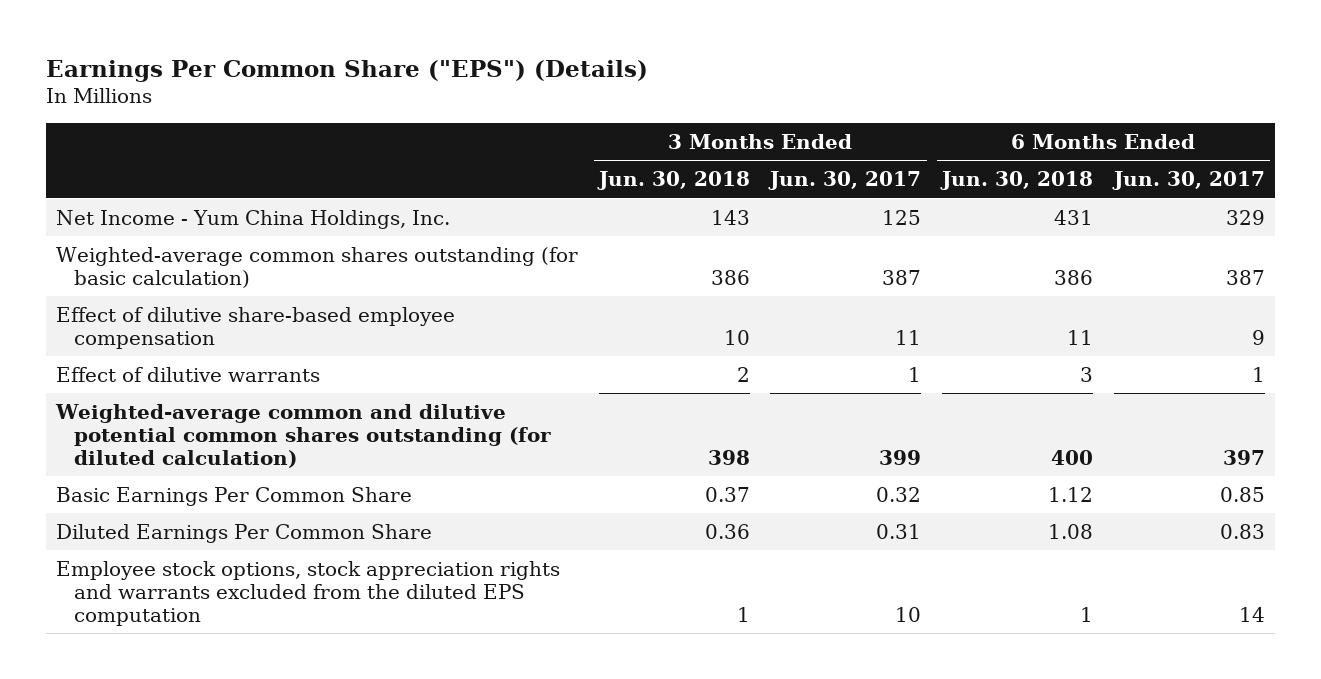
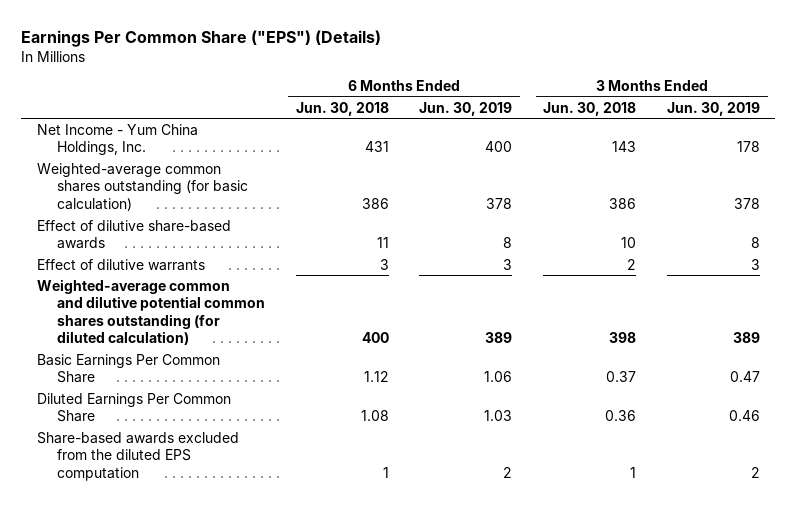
[768,171,922,191] Jun. 30, 2017 -> none
[1111,171,1265,191] Jun. 30, 2017 -> none
none -> [419,101,513,116] Jun. 30, 2019
none -> [667,101,761,116] Jun. 30, 2019
[56,306,456,349] Effect of dilutive share-based employee compensation -> [36,219,231,250] Effect of dilutive share-based awards
[56,560,561,626] Employee stock options, stock appreciation rights and warrants excluded from the diluted EPS computation -> [36,431,239,481] Share-based awards excluded from the diluted EPS computation

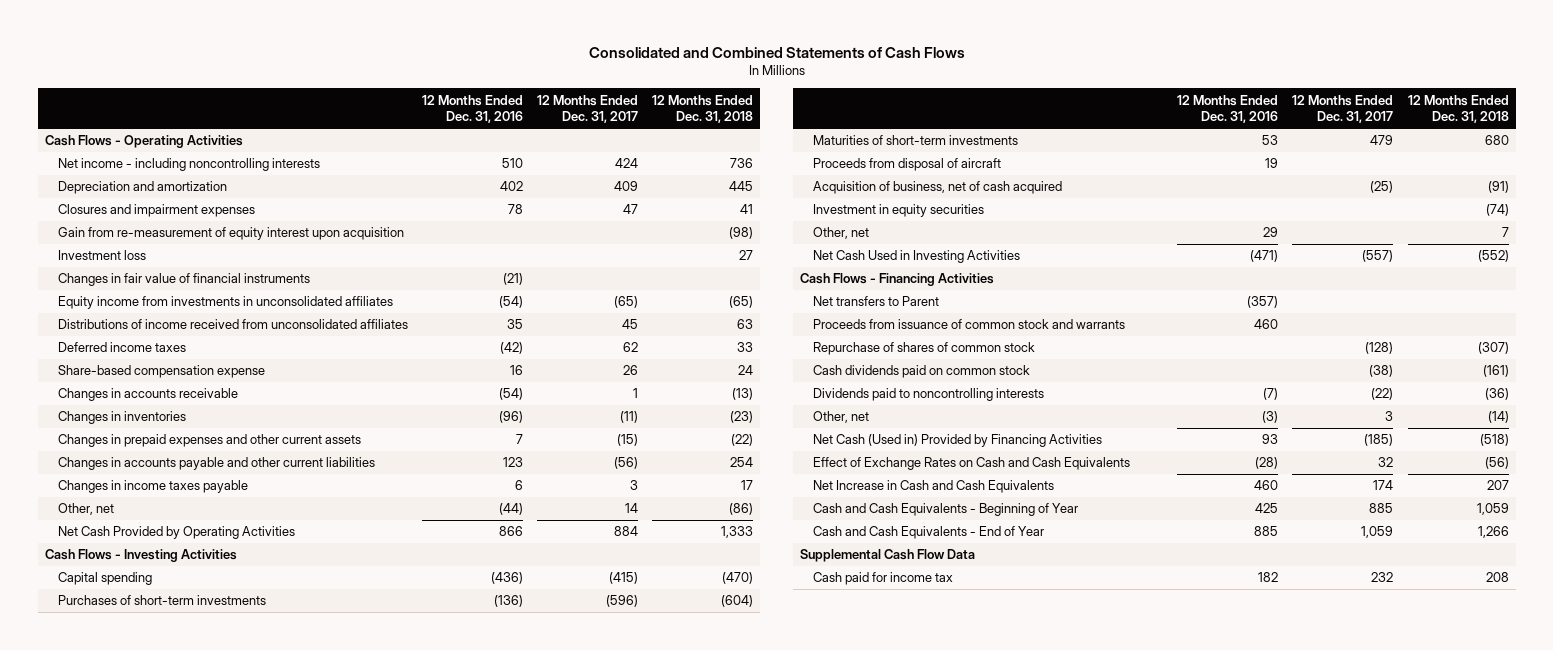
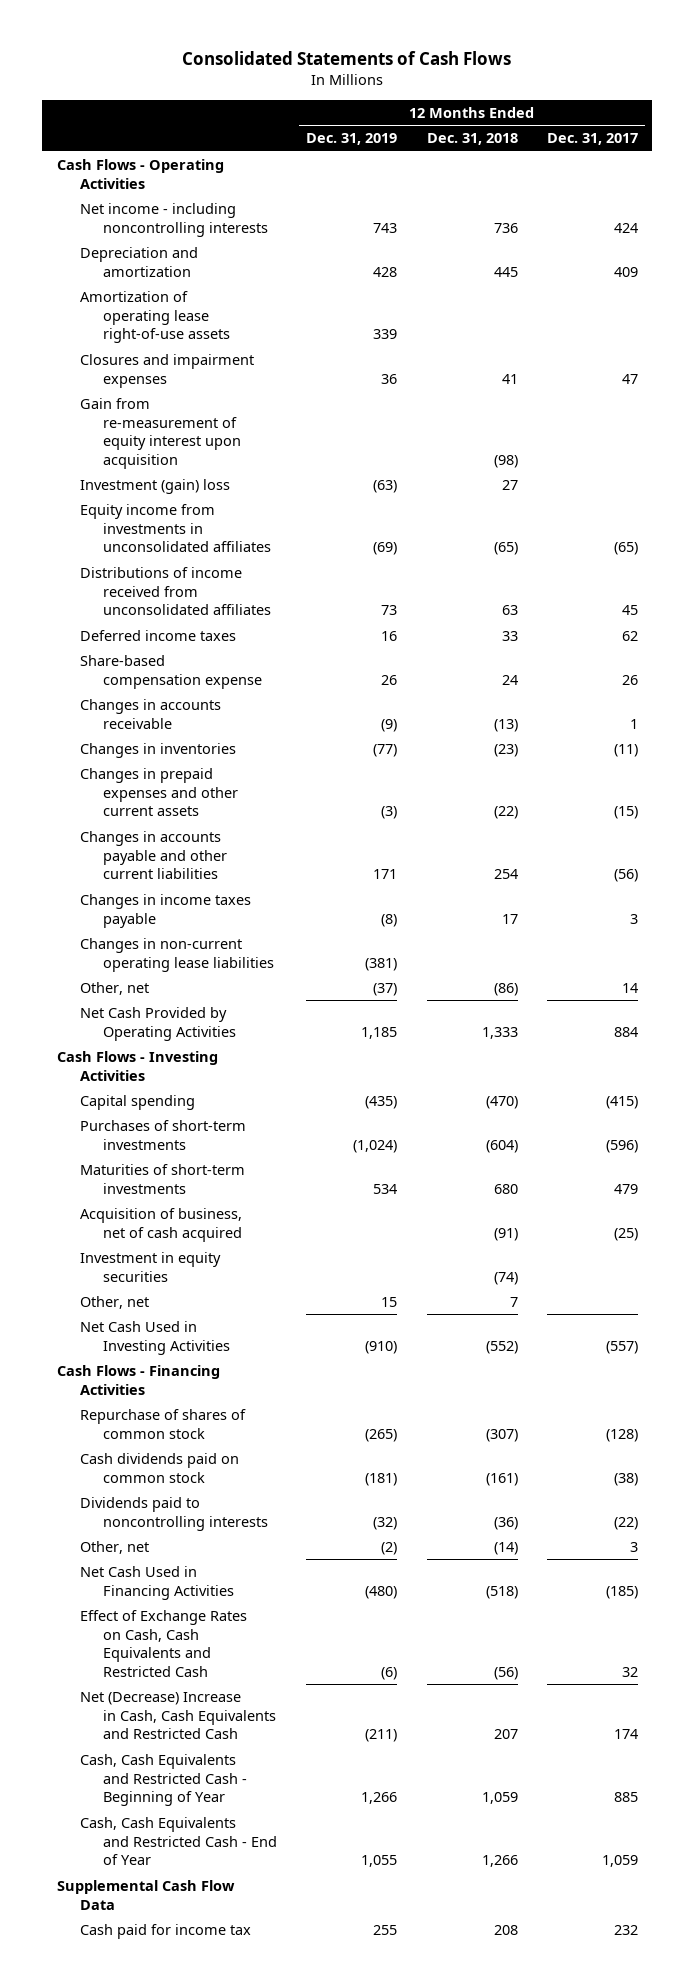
[588,46,965,58] Consolidated and Combined Statements of Cash Flows -> [182,51,512,66] Consolidated Statements of Cash Flows
[422,94,524,124] 12 Months Ended Dec. 31, 2016 -> none
none -> [306,133,398,146] Dec. 31, 2019
none -> [79,291,230,344] Amortization of operating lease right-of-use assets
[57,273,310,287] Changes in fair value of financial instruments -> none
[57,250,146,261] Investment loss -> [79,479,230,495] Investment (gain) loss
none -> [79,938,274,972] Changes in non-current operating lease liabilities
[813,158,1002,172] Proceeds from disposal of aircraft -> none
[813,296,940,307] Net transfers to Parent -> none
[813,319,1126,330] Proceeds from issuance of common stock and warrants -> none
[813,434,1103,448] Net Cash (Used in) Provided by Financing Activities -> [79,1566,234,1600] Net Cash Used in Financing Activities
[813,457,1131,471] Effect of Exchange Rates on Cash and Cash Equivalents -> [79,1610,247,1678] Effect of Exchange Rates on Cash, Cash Equivalents and Restricted Cash
[813,480,1055,494] Net Increase in Cash and Cash Equivalents -> [79,1692,276,1740] Net (Decrease) Increase in Cash, Cash Equivalents and Restricted Cash
[813,503,1079,517] Cash and Cash Equivalents - Beginning of Year -> [79,1754,247,1807] Cash, Cash Equivalents and Restricted Cash - Beginning of Year
[813,526,1045,540] Cash and Cash Equivalents - End of Year -> [79,1817,277,1866] Cash, Cash Equivalents and Restricted Cash - End of Year

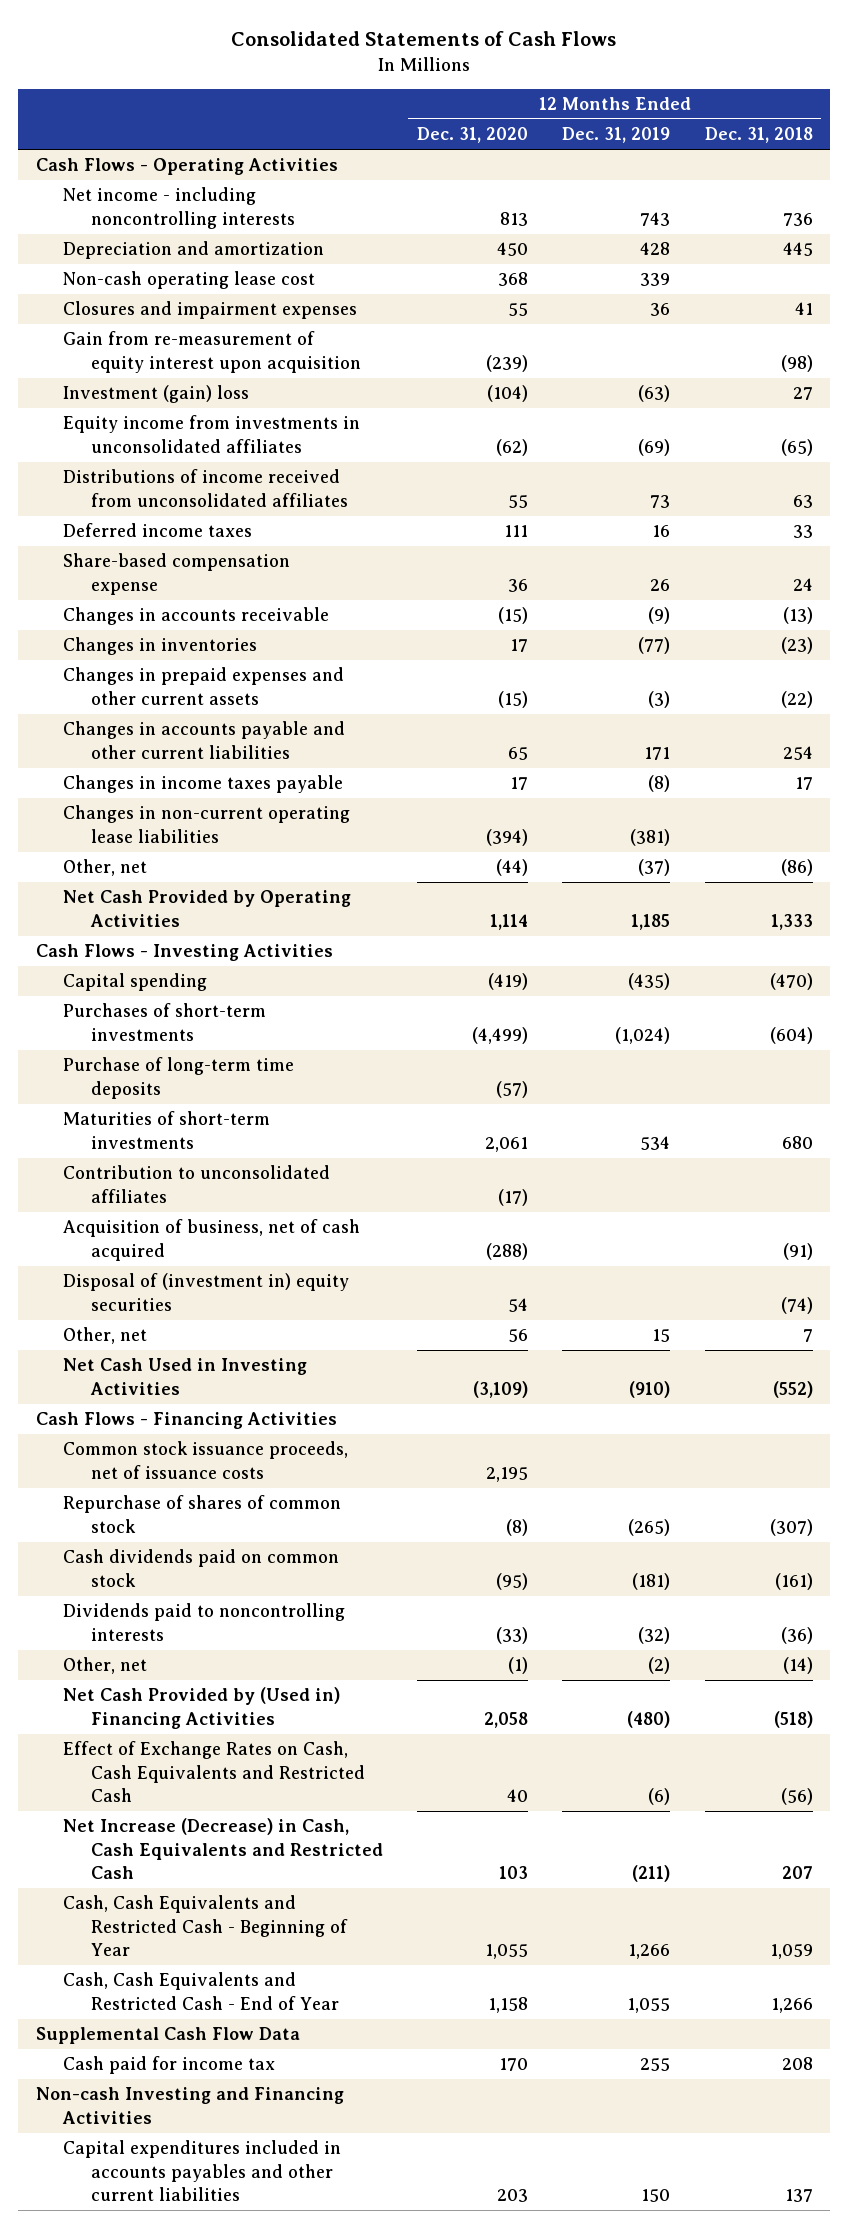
[546,133,638,146] Dec. 31, 2017 -> none
none -> [417,127,529,144] Dec. 31, 2020
[79,291,230,344] Amortization of operating lease right-of-use assets -> [63,271,316,290] Non-cash operating lease cost
none -> [63,1057,295,1099] Purchase of long-term time deposits
none -> [63,1165,331,1203] Contribution to unconsolidated affiliates
[79,1252,221,1282] Investment in equity securities -> [63,1273,350,1311] Disposal of (investment in) equity securities
none -> [63,1441,349,1479] Common stock issuance proceeds, net of issuance costs
[79,1566,234,1600] Net Cash Used in Financing Activities -> [63,1687,341,1729] Net Cash Provided by (Used in) Financing Activities
[79,1692,276,1740] Net (Decrease) Increase in Cash, Cash Equivalents and Restricted Cash -> [63,1818,383,1879] Net Increase (Decrease) in Cash, Cash Equivalents and Restricted Cash
none -> [35,2087,344,2124] Non-cash Investing and Financing Activities
none -> [63,2140,342,2201] Capital expenditures included in accounts payables and other current liabilities

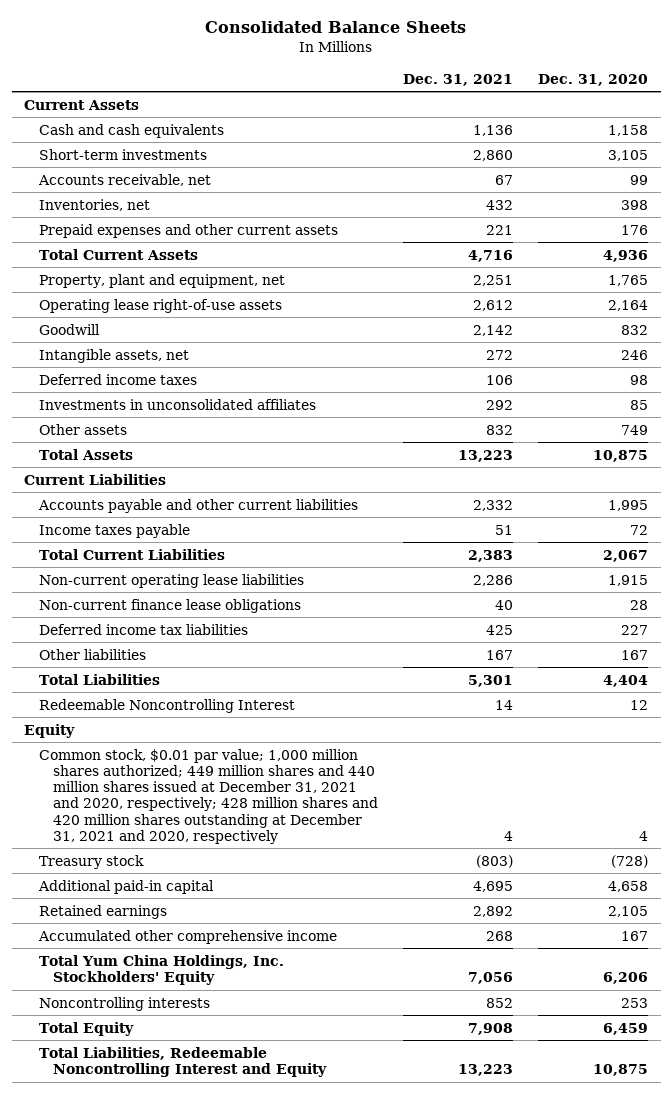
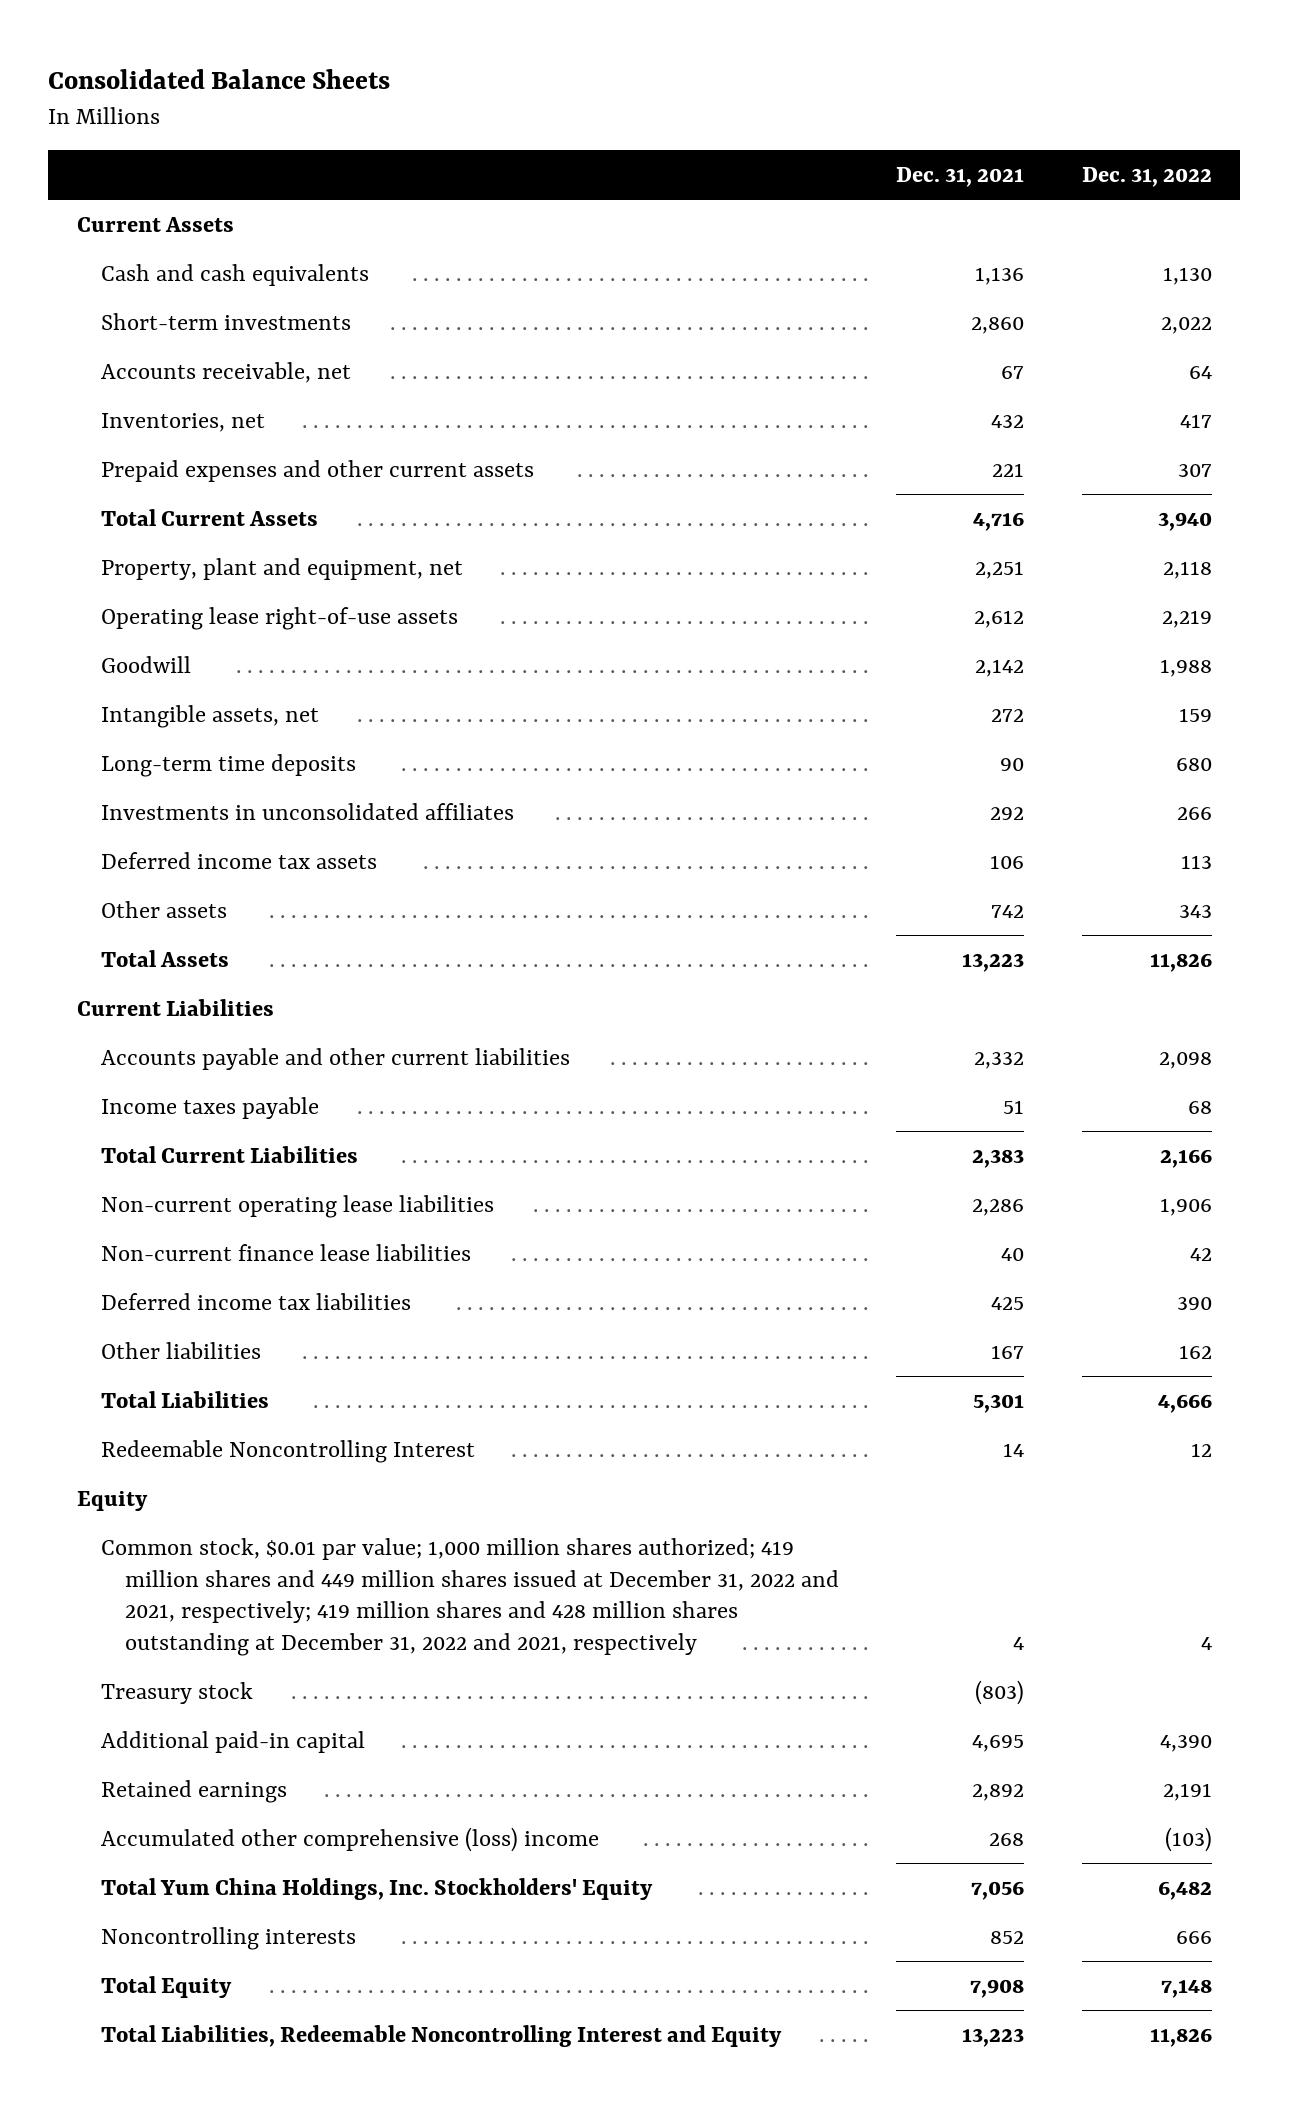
[538,73,649,86] Dec. 31, 2020 -> none
none -> [1081,167,1212,188] Dec. 31, 2022
[38,373,197,385] Deferred income taxes -> none
none -> [100,754,356,778] Long-term time deposits
none -> [100,852,377,870] Deferred income tax assets
[485,424,513,435] 832 -> [991,905,1025,919] 742
[38,598,301,613] Non-current finance lease obligations -> [100,1244,471,1262] Non-current finance lease liabilities
[38,748,378,844] Common stock, $0.01 par value; 1,000 million shares authorized; 449 million shares and 440 million shares issued at December 31, 2021 and 2020, respectively; 428 million shares and 420 million shares outstanding at December 31, 2021 and 2020, respectively -> [100,1538,839,1656] Common stock, $0.01 par value; 1,000 million shares authorized; 419 million shares and 449 million shares issued at December 31, 2022 and 2021, respectively; 419 million shares and 428 million shares outstanding at December 31, 2022 and 2021, respectively
[37,929,337,944] Accumulated other comprehensive income -> [100,1827,599,1853] Accumulated other comprehensive (loss) income

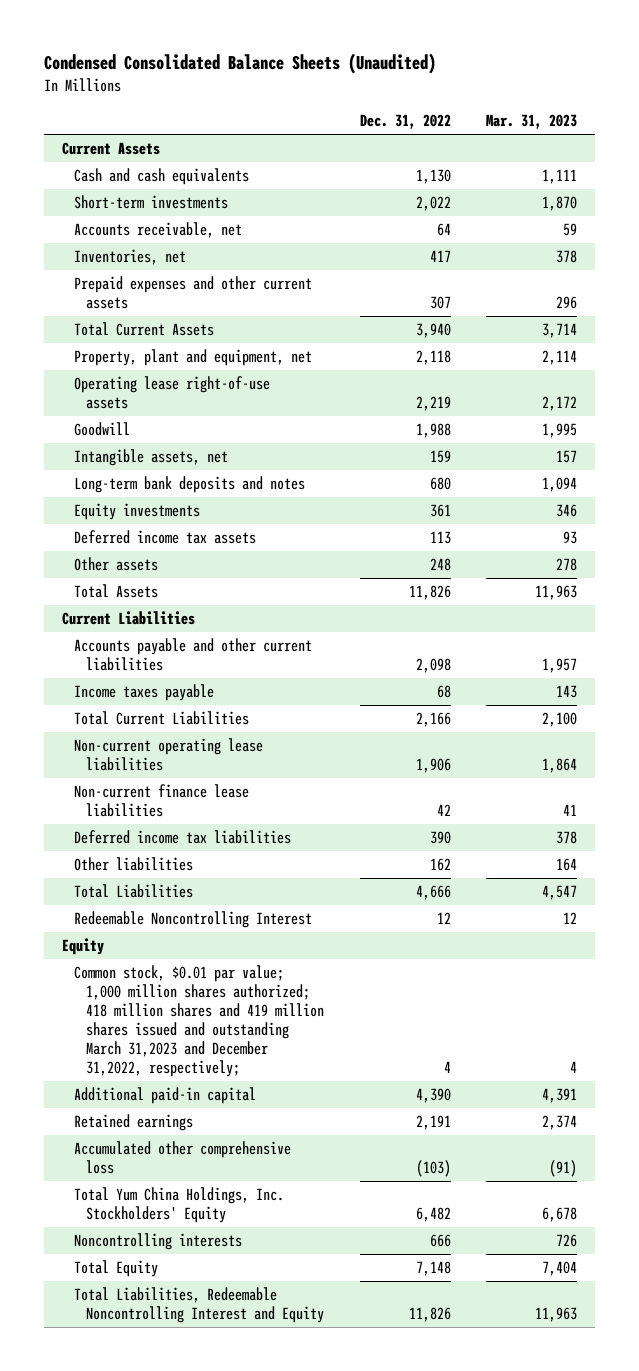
[48,68,391,89] Consolidated Balance Sheets -> [44,53,437,75] Condensed Consolidated Balance Sheets (Unaudited)
[896,167,1025,188] Dec. 31, 2021 -> none
none -> [486,114,578,130] Mar. 31, 2023
[100,754,356,778] Long-term time deposits -> none
[100,803,514,821] Investments in unconsolidated affiliates -> none
none -> [74,476,306,494] Long-term bank deposits and notes
none -> [74,503,201,521] Equity investments
[1178,905,1212,919] 343 -> [429,558,451,572] 248
[100,1682,253,1705] Treasury stock -> none
[100,1538,839,1656] Common stock, $0.01 par value; 1,000 million shares authorized; 419 million shares and 449 million shares issued at December 31, 2022 and 2021, respectively; 419 million shares and 428 million shares outstanding at December 31, 2022 and 2021, respectively -> [74,965,324,1077] Common stock, $0.01 par value; 1,000 million shares authorized; 418 million shares and 419 million shares issued and outstanding March 31,2023 and December 31,2022, respectively;
[100,1827,599,1853] Accumulated other comprehensive (loss) income -> [74,1141,292,1175] Accumulated other comprehensive loss

